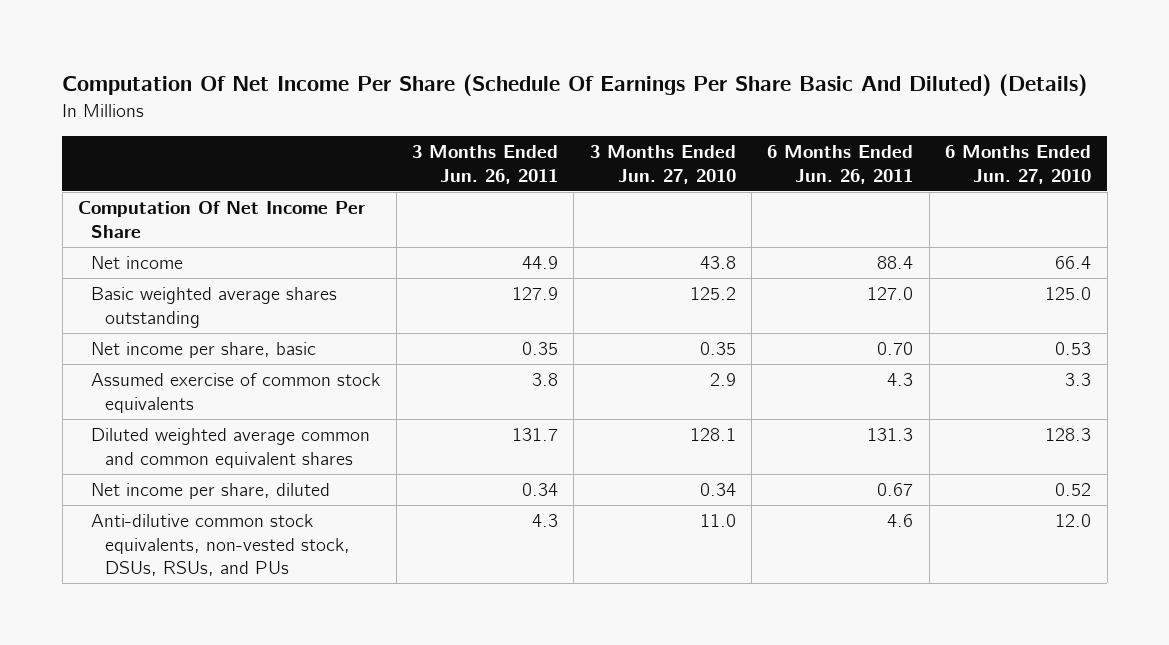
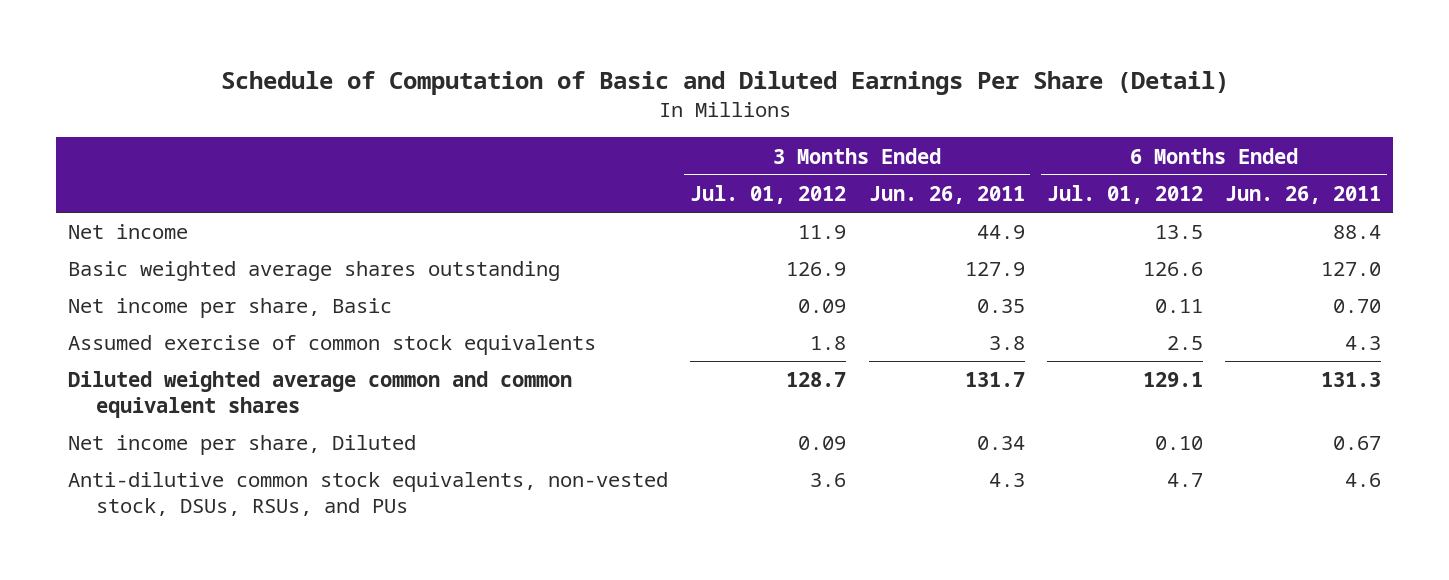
[62,74,1088,97] Computation Of Net Income Per Share (Schedule Of Earnings Per Share Basic And Diluted) (Details) -> [220,70,1229,95] Schedule of Computation of Basic and Diluted Earnings Per Share (Detail)
[589,144,736,184] 3 Months Ended Jun. 27, 2010 -> none
[945,144,1092,184] 6 Months Ended Jun. 27, 2010 -> none
none -> [690,185,847,205] Jul. 01, 2012
none -> [1046,185,1203,205] Jul. 01, 2012
[77,200,365,238] Computation Of Net Income Per Share -> none
[91,341,317,358] Net income per share, basic -> [67,298,392,319] Net income per share, Basic
[91,482,331,499] Net income per share, diluted -> [67,435,416,456] Net income per share, Diluted

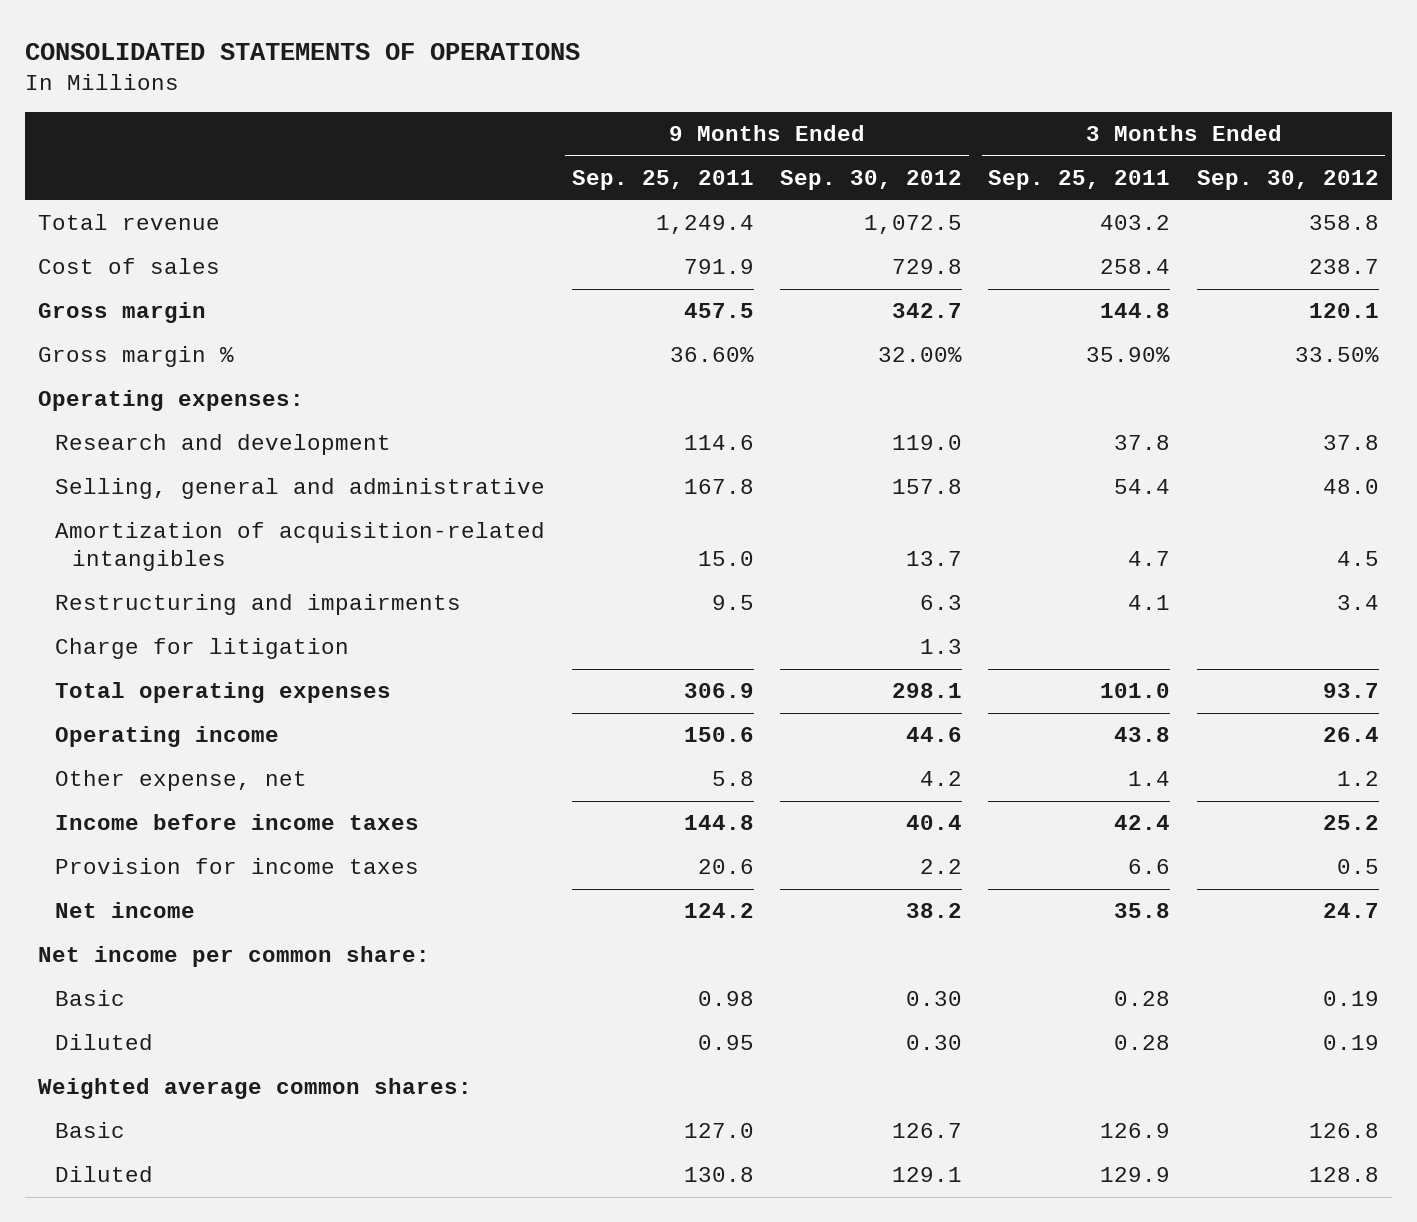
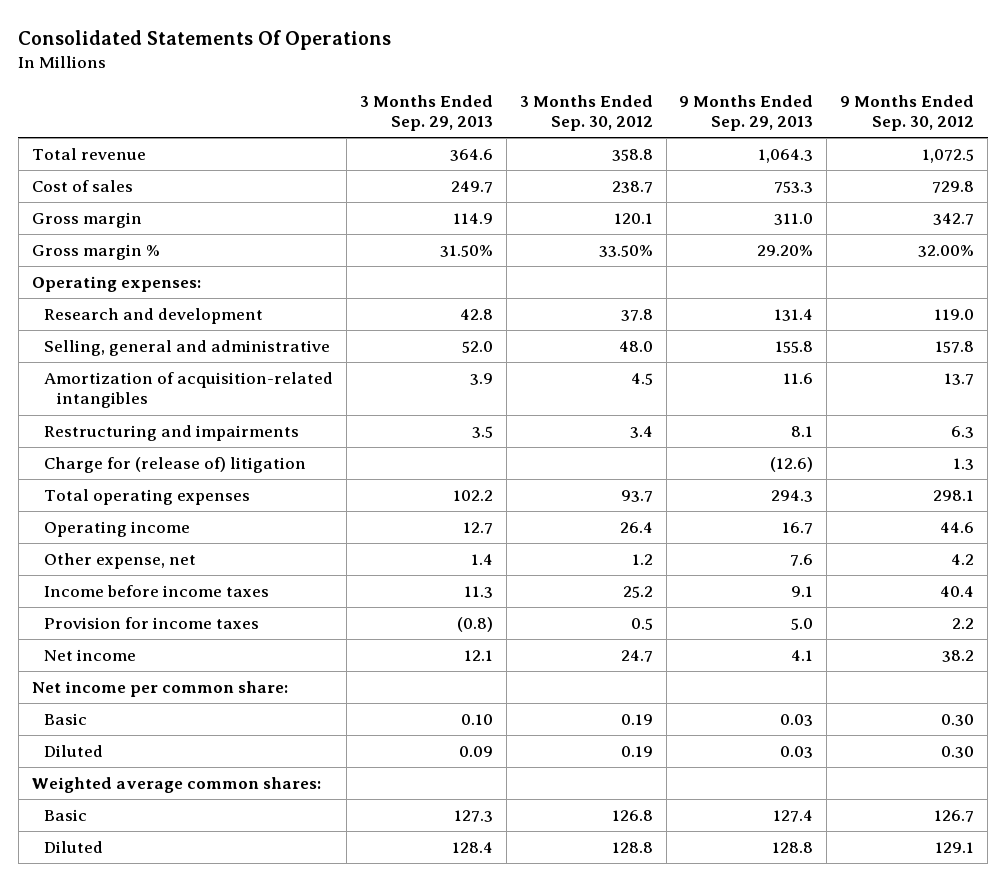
[25,42,581,60] CONSOLIDATED STATEMENTS OF OPERATIONS -> [18,29,392,50] Consolidated Statements Of Operations
[571,170,754,191] Sep. 25, 2011 -> none
[988,170,1171,191] Sep. 25, 2011 -> none
none -> [359,94,493,131] 3 Months Ended Sep. 29, 2013
none -> [679,94,814,131] 9 Months Ended Sep. 29, 2013
[55,638,350,660] Charge for litigation -> [44,457,307,474] Charge for (release of) litigation

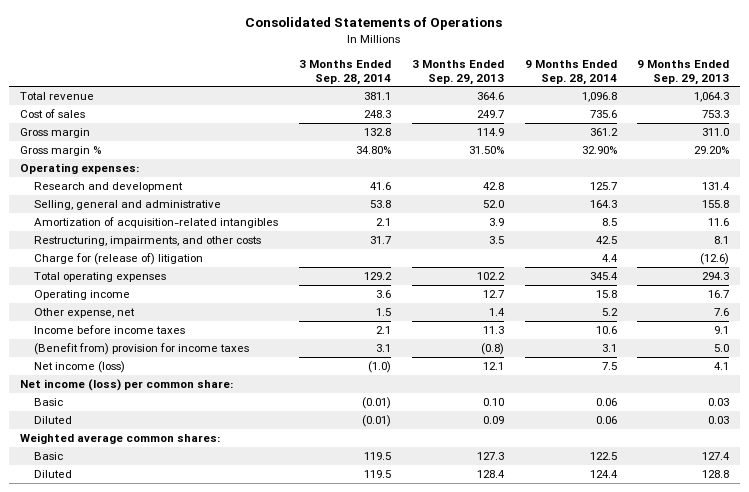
[18,29,392,50] Consolidated Statements Of Operations -> [245,17,503,31] Consolidated Statements of Operations
[519,94,653,131] 3 Months Ended Sep. 30, 2012 -> none
[840,94,975,131] 9 Months Ended Sep. 30, 2012 -> none
none -> [299,59,392,85] 3 Months Ended Sep. 28, 2014
none -> [524,59,617,85] 9 Months Ended Sep. 28, 2014
[44,425,300,442] Restructuring and impairments -> [34,235,262,246] Restructuring, impairments, and other costs
[44,617,260,630] Provision for income taxes -> [34,342,250,355] (Benefit from) provision for income taxes
[44,649,137,662] Net income -> [34,360,126,373] Net income (loss)
[31,681,288,698] Net income per common share: -> [19,378,233,391] Net income (loss) per common share:

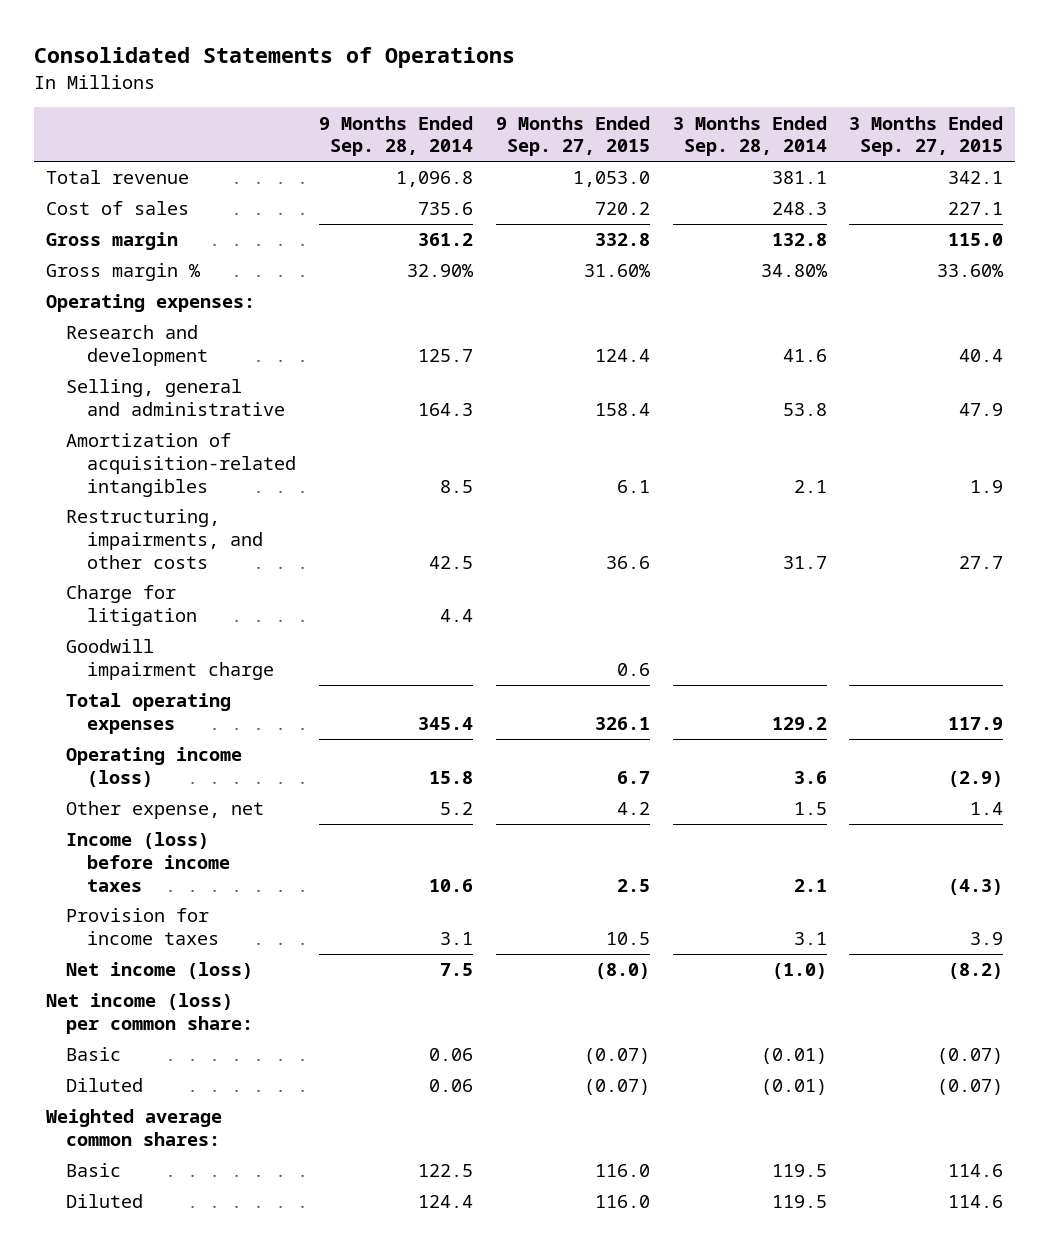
[411,59,504,85] 3 Months Ended Sep. 29, 2013 -> none
[637,59,730,85] 9 Months Ended Sep. 29, 2013 -> none
none -> [495,115,650,157] 9 Months Ended Sep. 27, 2015
none -> [849,115,1004,157] 3 Months Ended Sep. 27, 2015
[34,252,204,265] Charge for (release of) litigation -> [66,585,198,626] Charge for litigation
none -> [66,639,275,680] Goodwill impairment charge
[34,289,131,300] Operating income -> [66,747,243,787] Operating income (loss)
[34,324,186,334] Income before income taxes -> [66,832,231,892] Income (loss) before income taxes
[34,342,250,355] (Benefit from) provision for income taxes -> [66,908,220,945] Provision for income taxes

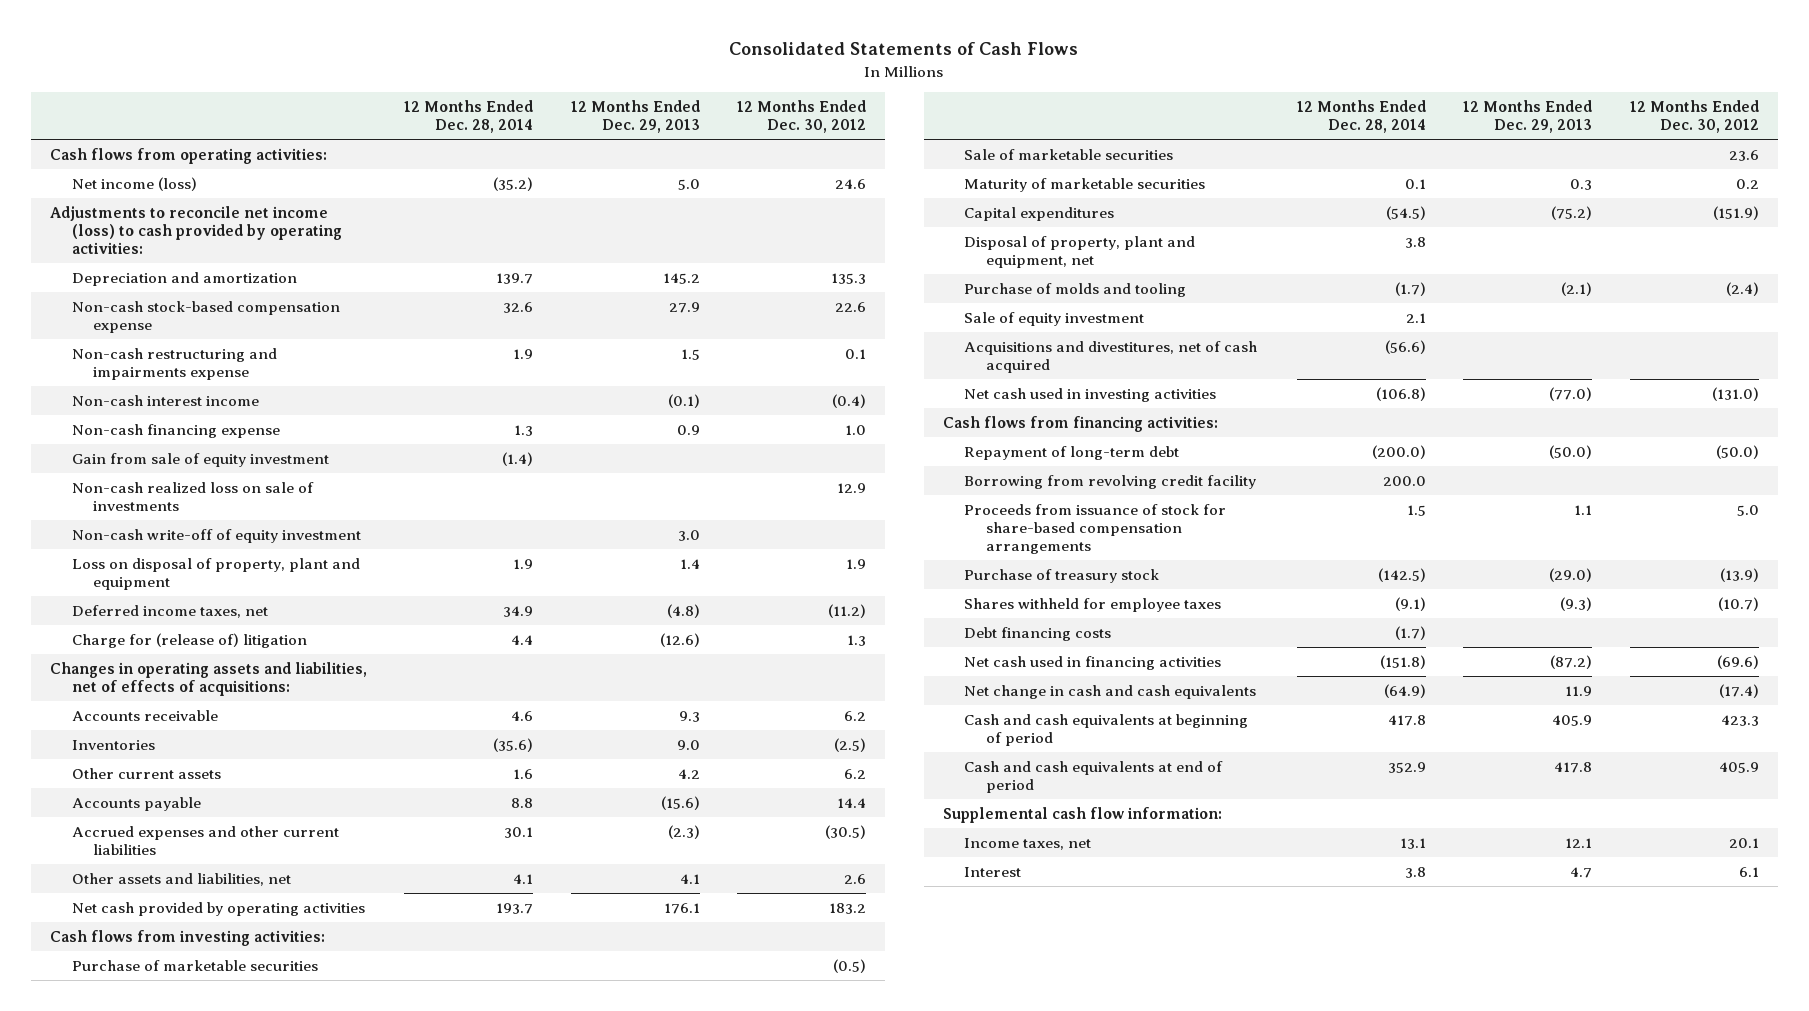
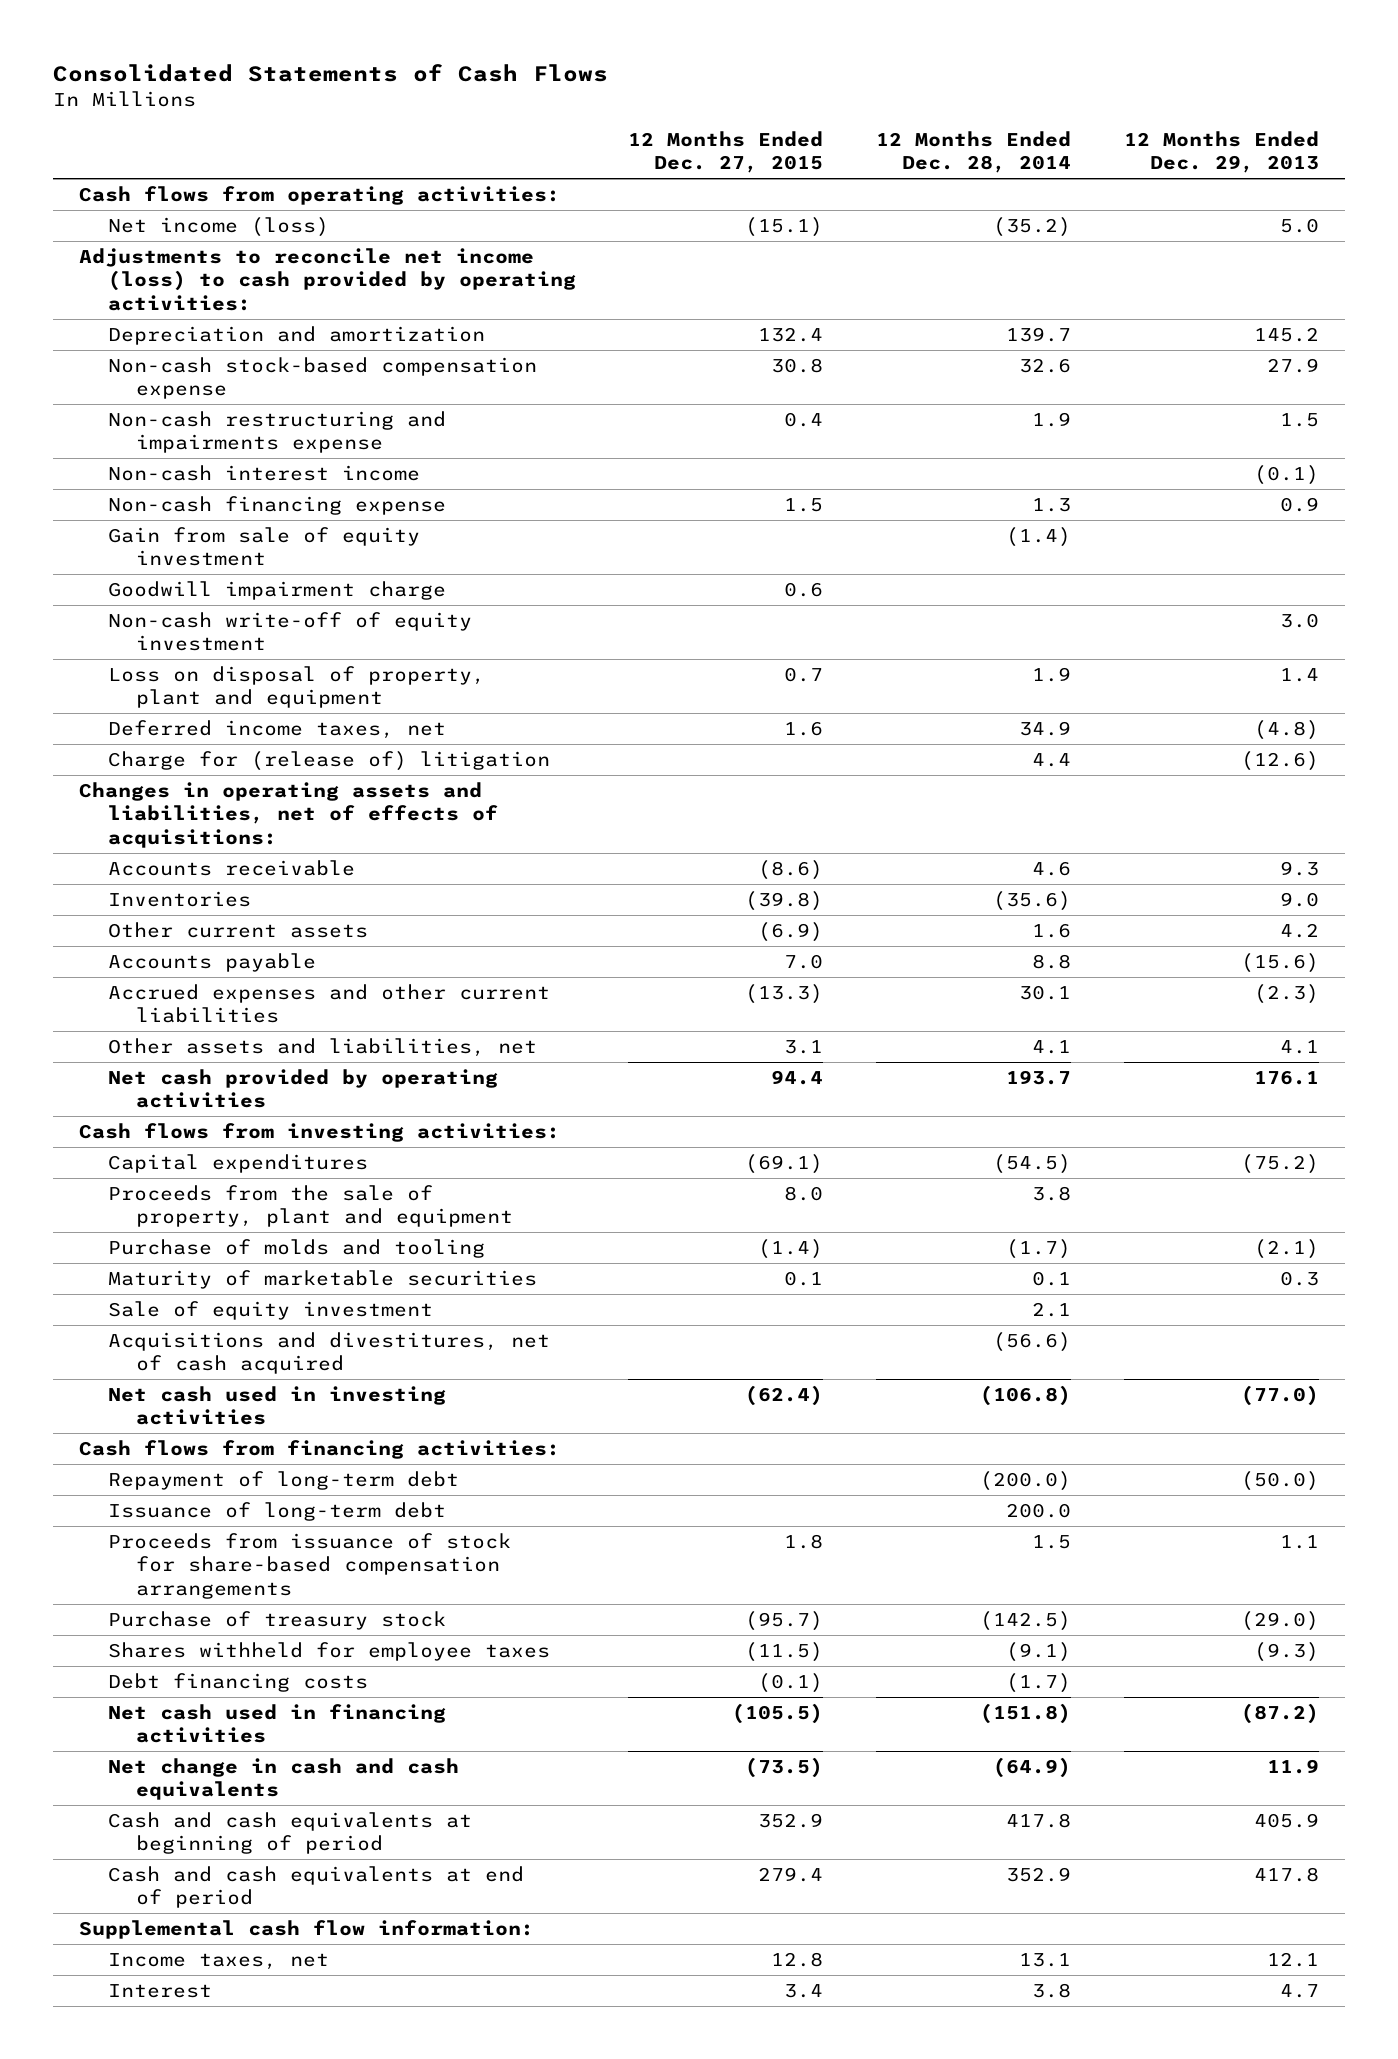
[737,100,867,134] 12 Months Ended Dec. 30, 2012 -> none
none -> [628,130,824,174] 12 Months Ended Dec. 27, 2015
[71,481,314,511] Non-cash realized loss on sale of investments -> none
none -> [107,580,446,600] Goodwill impairment charge
[71,959,318,971] Purchase of marketable securities -> none
[964,148,1174,160] Sale of marketable securities -> none
[964,235,1196,268] Disposal of property, plant and equipment, net -> [107,1184,514,1228] Proceeds from the sale of property, plant and equipment
[964,177,1206,192] Maturity of marketable securities -> [107,1269,537,1289] Maturity of marketable securities
[964,474,1257,489] Borrowing from revolving credit facility -> none
none -> [107,1501,446,1521] Issuance of long-term debt

